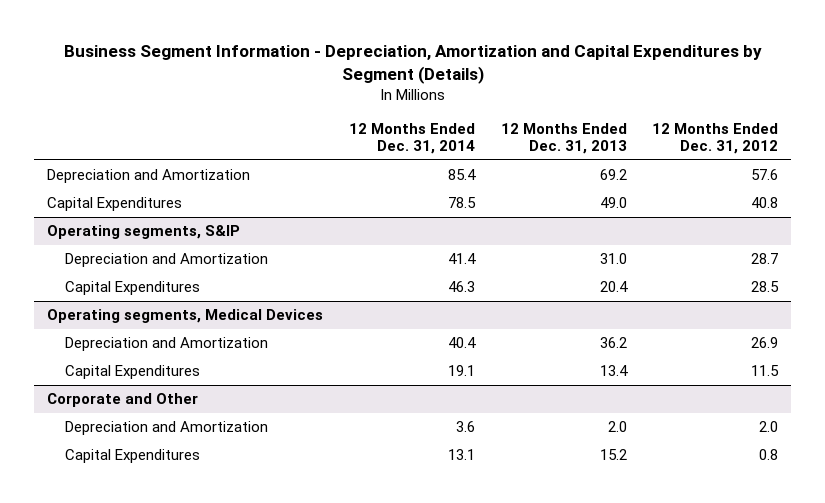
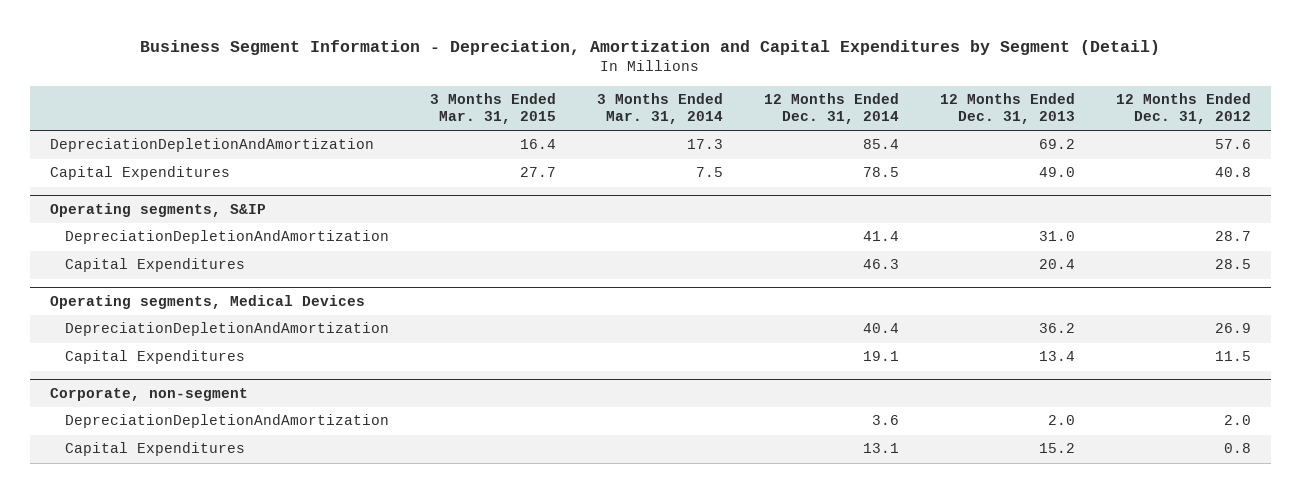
[63,44,762,84] Business Segment Information - Depreciation, Amortization and Capital Expenditures by Segment (Details) -> [140,40,1161,56] Business Segment Information - Depreciation, Amortization and Capital Expenditures by Segment (Detail)
none -> [429,93,556,125] 3 Months Ended Mar. 31, 2015
none -> [596,93,723,125] 3 Months Ended Mar. 31, 2014
[46,169,250,184] Depreciation and Amortization -> [50,138,375,153] DepreciationDepletionAndAmortization
[65,253,269,268] Depreciation and Amortization -> [64,230,389,245] DepreciationDepletionAndAmortization
[65,337,269,352] Depreciation and Amortization -> [64,322,389,337] DepreciationDepletionAndAmortization
[46,393,198,408] Corporate and Other -> [50,387,249,401] Corporate, non-segment
[65,421,269,436] Depreciation and Amortization -> [64,414,389,429] DepreciationDepletionAndAmortization

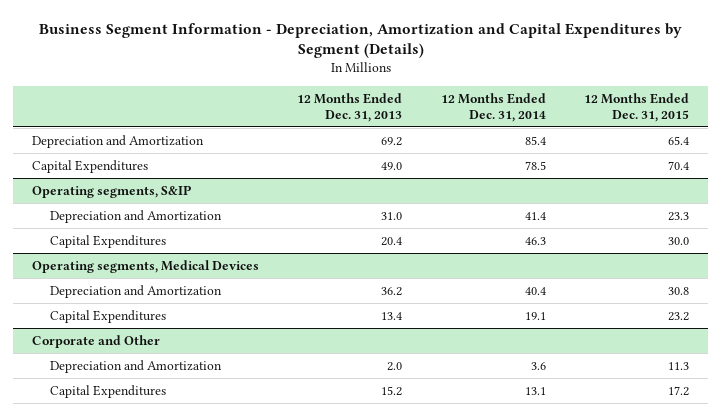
[140,40,1161,56] Business Segment Information - Depreciation, Amortization and Capital Expenditures by Segment (Detail) -> [38,22,682,59] Business Segment Information - Depreciation, Amortization and Capital Expenditures by Segment (Details)
[429,93,556,125] 3 Months Ended Mar. 31, 2015 -> none
[596,93,723,125] 3 Months Ended Mar. 31, 2014 -> none
[1115,93,1251,125] 12 Months Ended Dec. 31, 2012 -> none
none -> [584,92,690,122] 12 Months Ended Dec. 31, 2015
[50,138,375,153] DepreciationDepletionAndAmortization -> [31,134,204,148] Depreciation and Amortization
[64,230,389,245] DepreciationDepletionAndAmortization -> [49,209,222,223] Depreciation and Amortization
[64,322,389,337] DepreciationDepletionAndAmortization -> [49,284,222,298] Depreciation and Amortization
[50,387,249,401] Corporate, non-segment -> [31,334,160,348] Corporate and Other
[64,414,389,429] DepreciationDepletionAndAmortization -> [49,359,222,373] Depreciation and Amortization

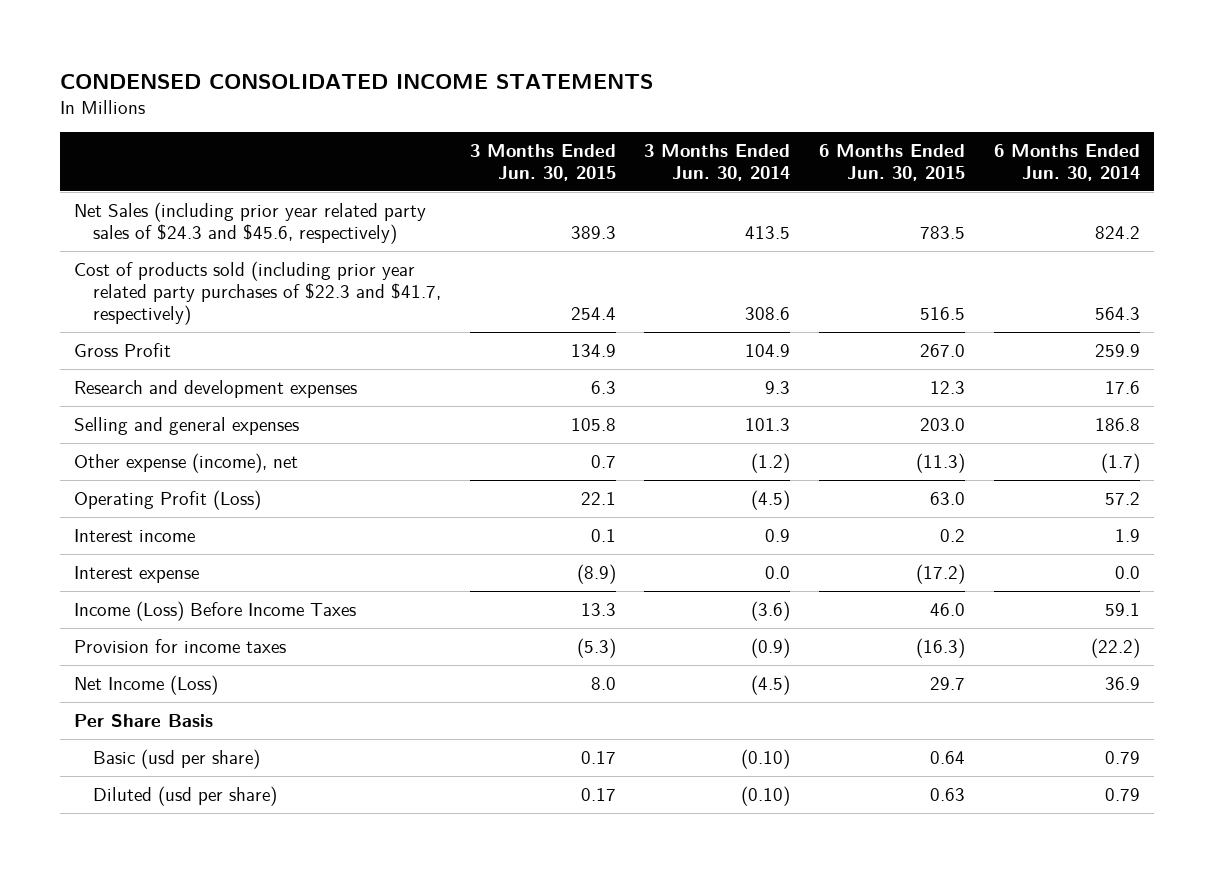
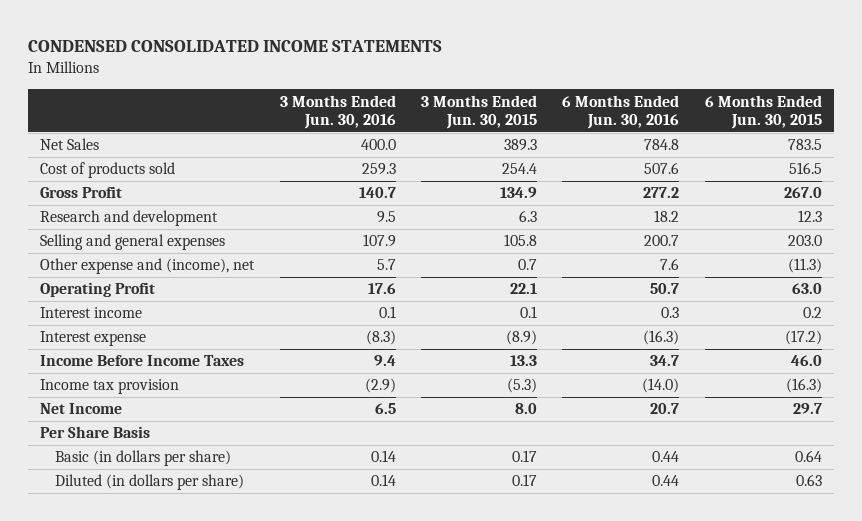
[644,144,791,182] 3 Months Ended Jun. 30, 2014 -> none
[993,144,1140,182] 6 Months Ended Jun. 30, 2014 -> none
none -> [279,94,396,130] 3 Months Ended Jun. 30, 2016
none -> [562,94,680,130] 6 Months Ended Jun. 30, 2016
[74,201,427,244] Net Sales (including prior year related party sales of $24.3 and $45.6, respectively) -> [40,138,100,151] Net Sales
[74,260,441,325] Cost of products sold (including prior year related party purchases of $22.3 and $41.7, respectively) -> [40,162,176,179] Cost of products sold
[74,379,358,398] Research and development expenses -> [40,210,219,227] Research and development
[74,452,299,473] Other expense (income), net -> [40,258,256,275] Other expense and (income), net
[74,489,262,510] Operating Profit (Loss) -> [40,282,156,298] Operating Profit
[74,600,357,621] Income (Loss) Before Income Taxes -> [40,355,245,367] Income Before Income Taxes
[74,638,287,653] Provision for income taxes -> [40,379,180,395] Income tax provision
[74,674,219,695] Net Income (Loss) -> [40,403,123,415] Net Income
[92,748,260,769] Basic (usd per share) -> [55,450,232,467] Basic (in dollars per share)
[92,785,277,806] Diluted (usd per share) -> [55,474,245,491] Diluted (in dollars per share)

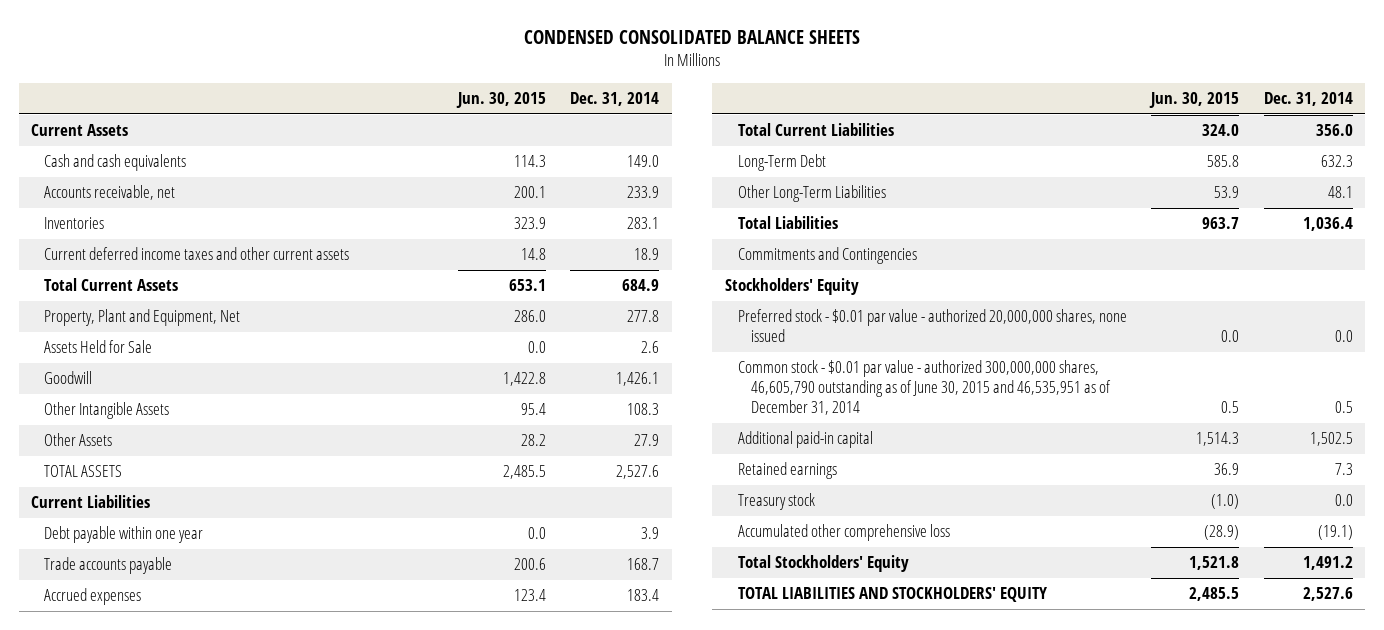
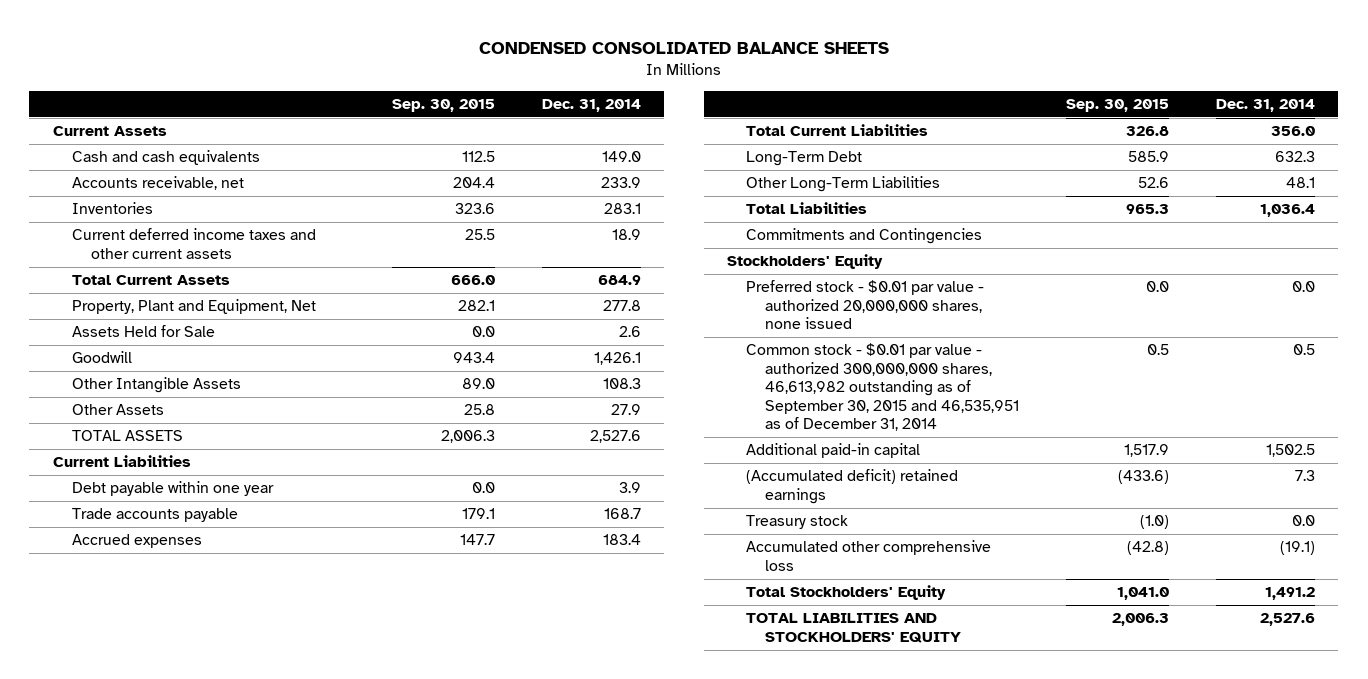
[455,91,546,108] Jun. 30, 2015 -> none
none -> [391,99,495,113] Sep. 30, 2015
[737,360,1112,416] Common stock - $0.01 par value - authorized 300,000,000 shares, 46,605,790 outstanding as of June 30, 2015 and 46,535,951 as of December 31, 2014 -> [746,343,1020,432] Common stock - $0.01 par value - authorized 300,000,000 shares, 46,613,982 outstanding as of September 30, 2015 and 46,535,951 as of December 31, 2014
[737,462,837,480] Retained earnings -> [746,469,959,504] (Accumulated deficit) retained earnings

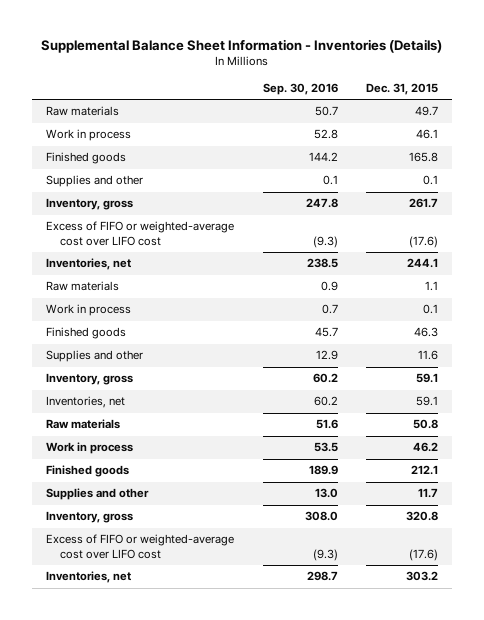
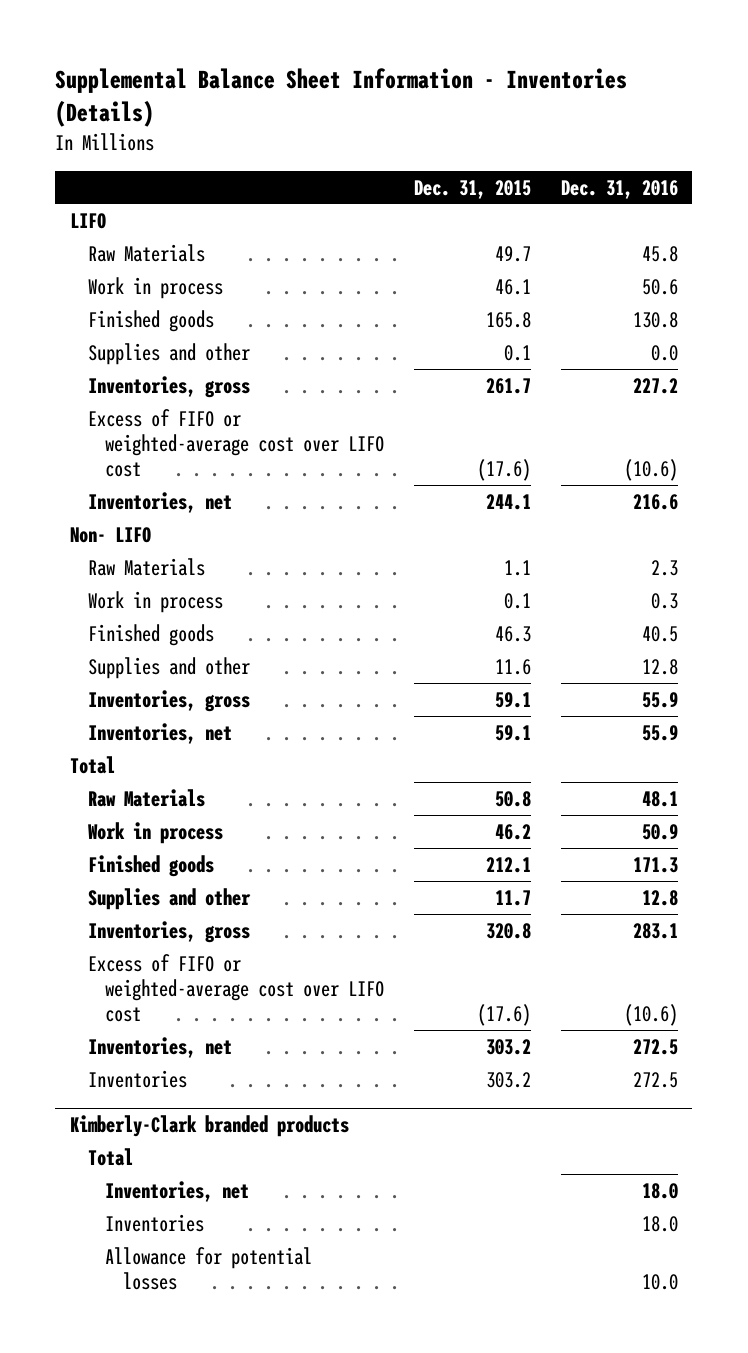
[262,83,338,96] Sep. 30, 2016 -> none
none -> [560,179,678,199] Dec. 31, 2016
none -> [70,212,107,229] LIFO
[45,106,119,117] Raw materials -> [87,243,205,262] Raw Materials
[45,198,133,211] Inventory, gross -> [87,375,250,398] Inventories, gross
none -> [70,526,152,543] Non- LIFO
[45,281,119,292] Raw materials -> [87,557,205,576] Raw Materials
[45,373,133,386] Inventory, gross -> [87,689,250,712] Inventories, gross
none -> [70,755,116,774] Total
[45,419,120,430] Raw materials -> [87,788,205,807] Raw Materials
[45,511,133,524] Inventory, gross -> [87,920,250,943] Inventories, gross
none -> [87,1069,187,1088] Inventories
none -> [70,1115,350,1138] Kimberly-Clark branded products
none -> [87,1147,133,1166] Total
none -> [105,1180,250,1202] Inventories, net
none -> [105,1213,205,1232] Inventories
none -> [105,1246,313,1291] Allowance for potential losses

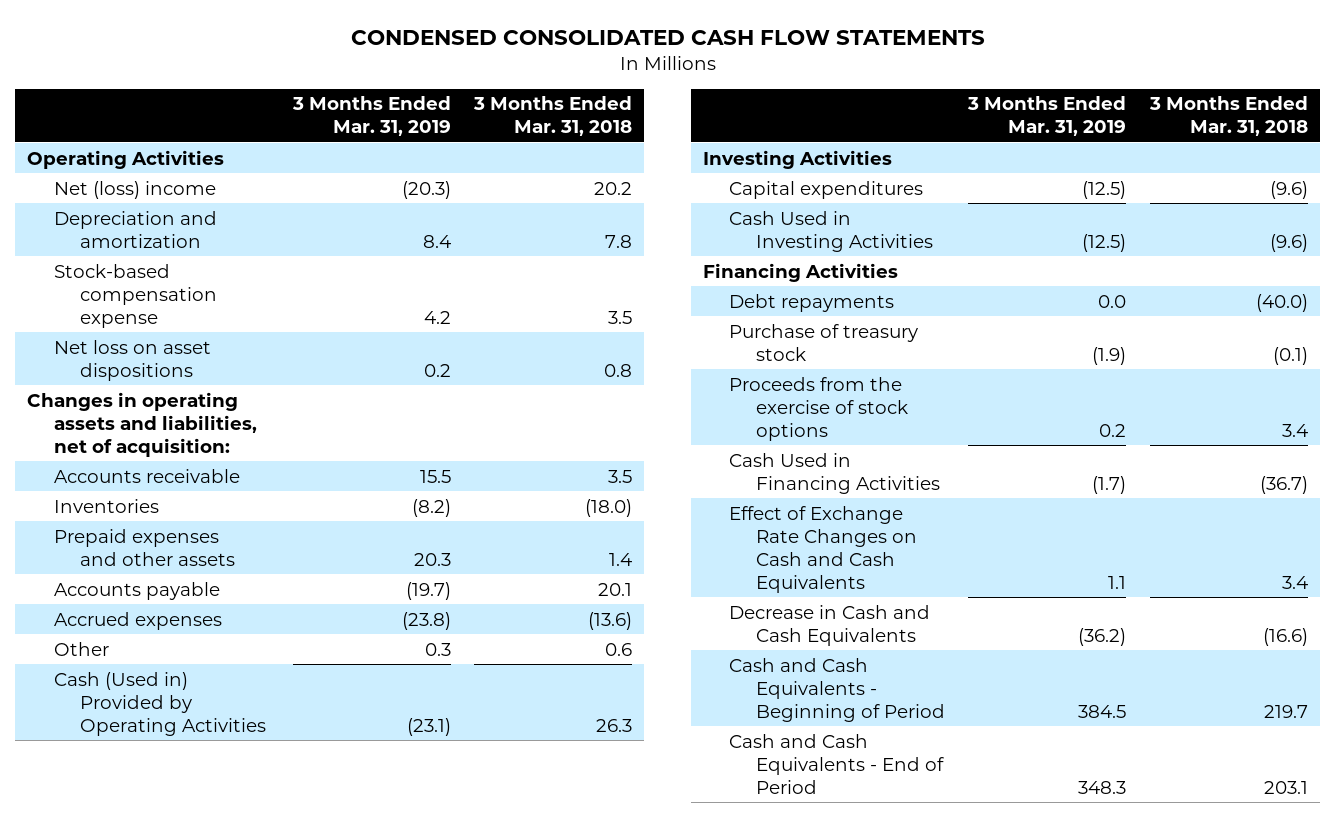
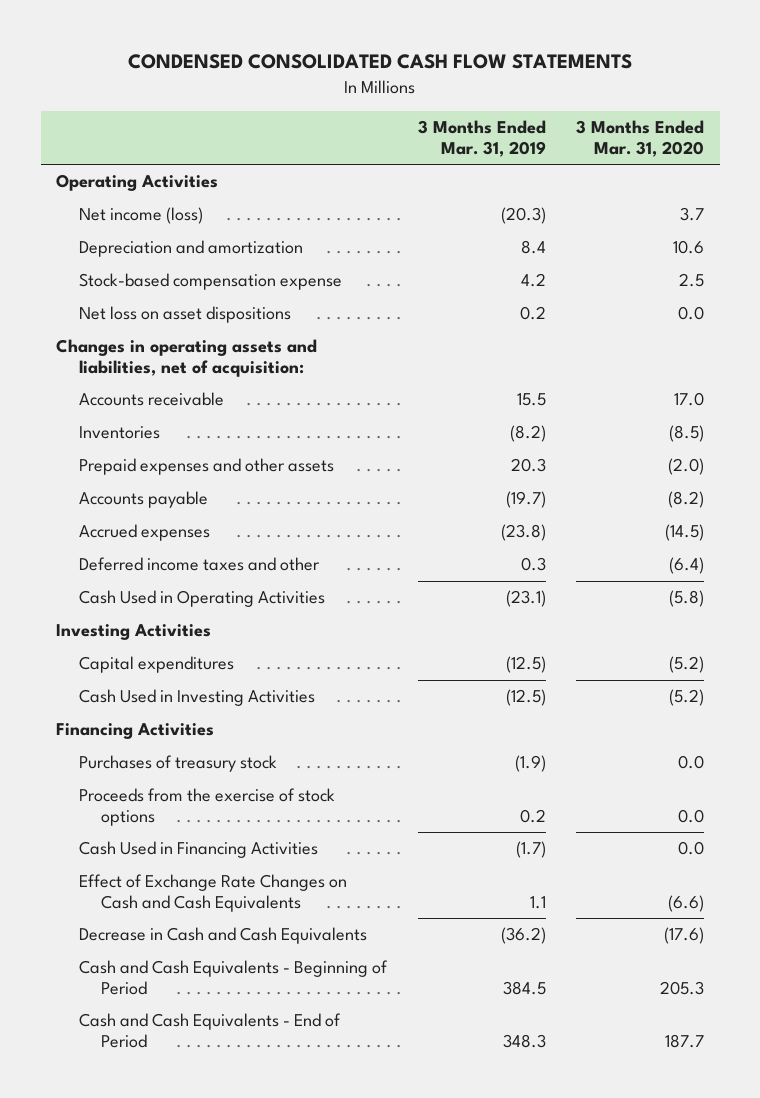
[473,96,633,137] 3 Months Ended Mar. 31, 2018 -> none
none -> [576,119,705,157] 3 Months Ended Mar. 31, 2020
[53,180,216,199] Net (loss) income -> [78,207,203,225] Net income (loss)
[53,641,109,656] Other -> [78,557,320,572] Deferred income taxes and other
[53,671,267,736] Cash (Used in) Provided by Operating Activities -> [78,590,325,608] Cash Used in Operating Activities
[729,293,895,312] Debt repayments -> none
[729,323,919,361] Purchase of treasury stock -> [78,755,277,773] Purchases of treasury stock

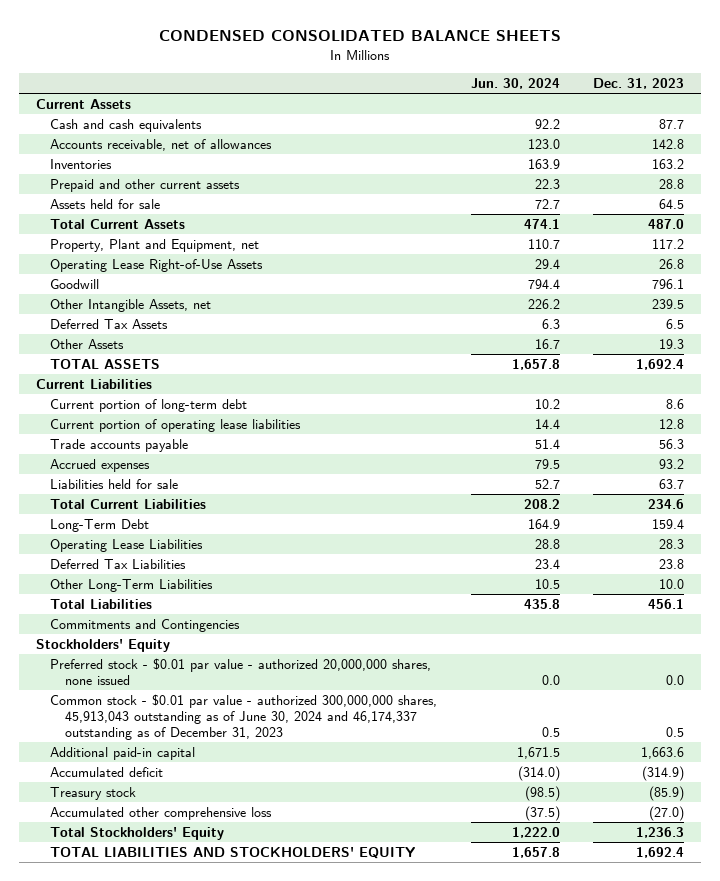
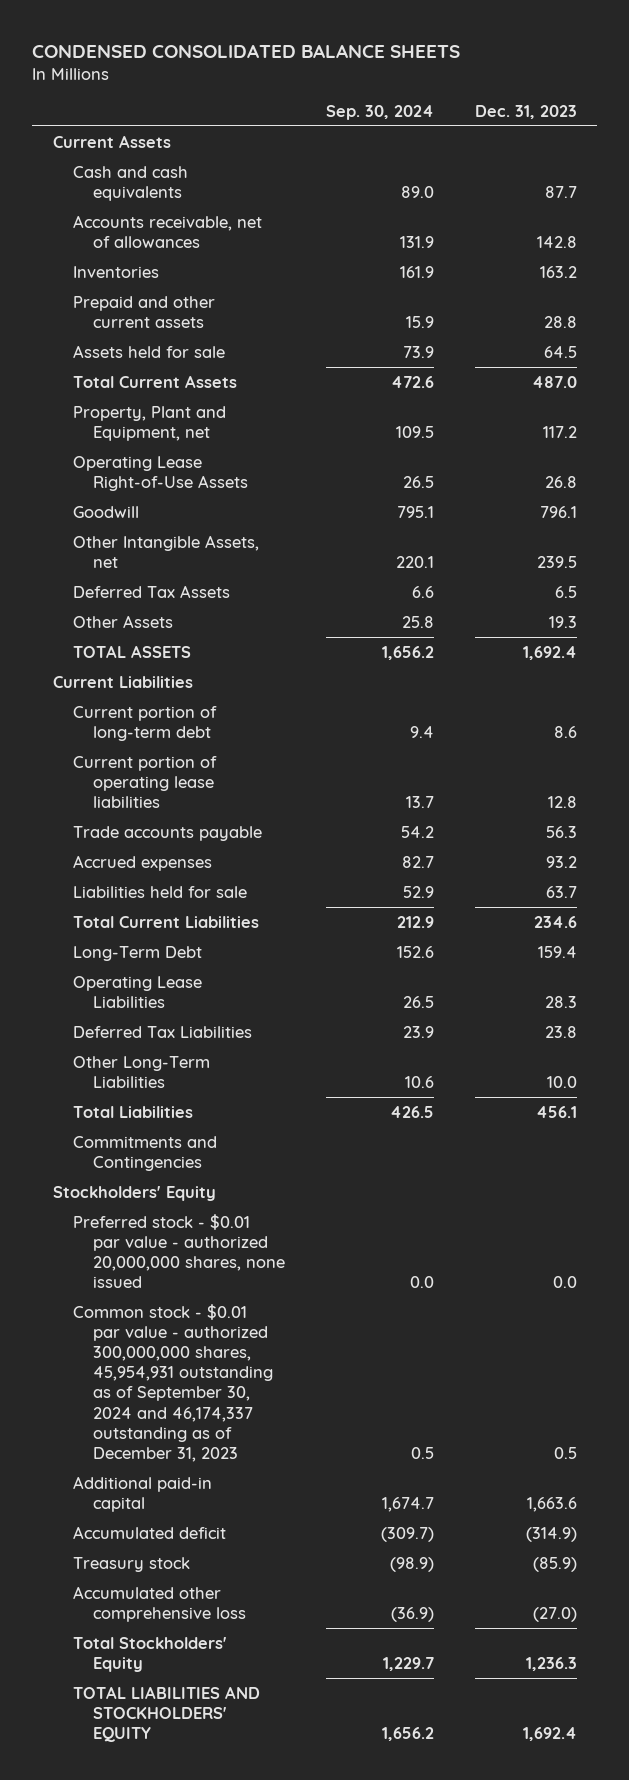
[470,78,560,90] Jun. 30, 2024 -> none
none -> [326,104,435,120] Sep. 30, 2024
[50,693,438,741] Common stock - $0.01 par value - authorized 300,000,000 shares, 45,913,043 outstanding as of June 30, 2024 and 46,174,337 outstanding as of December 31, 2023 -> [72,1303,274,1463] Common stock - $0.01 par value - authorized 300,000,000 shares, 45,954,931 outstanding as of September 30, 2024 and 46,174,337 outstanding as of December 31, 2023

